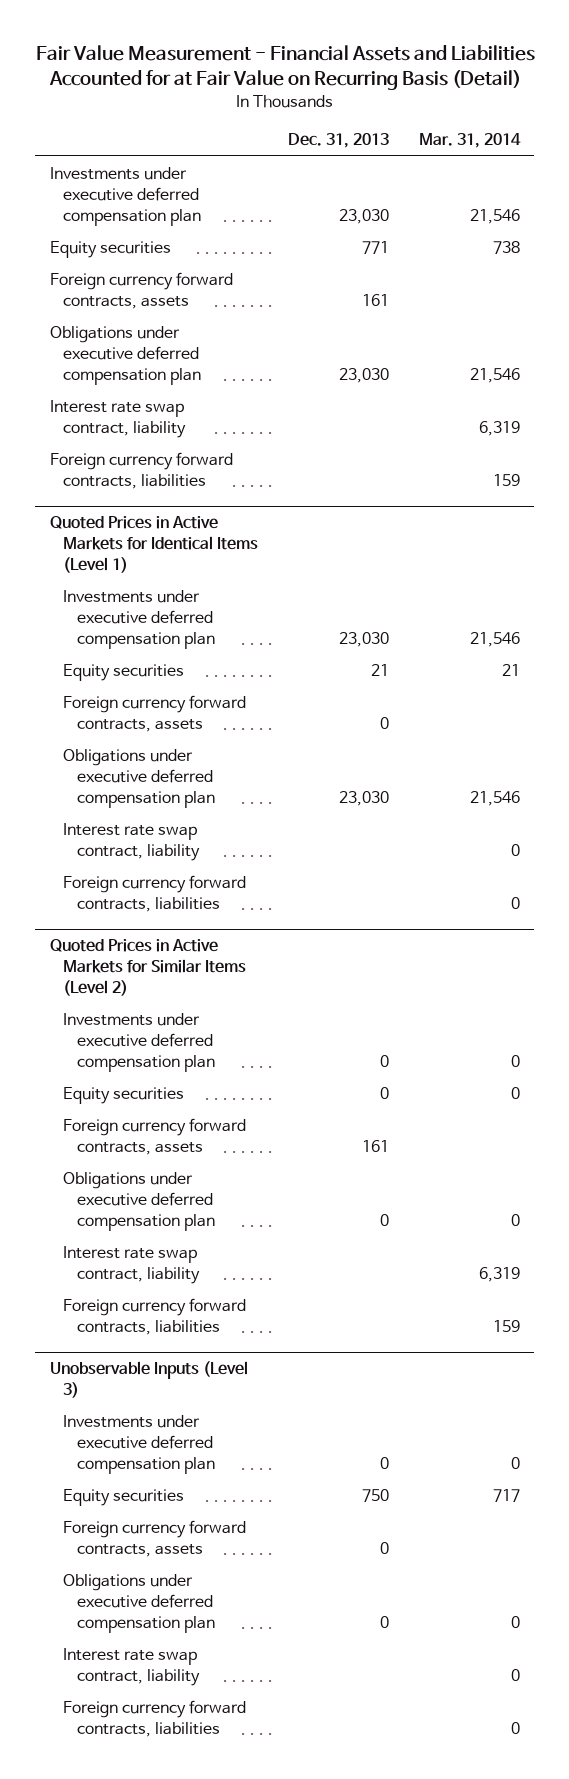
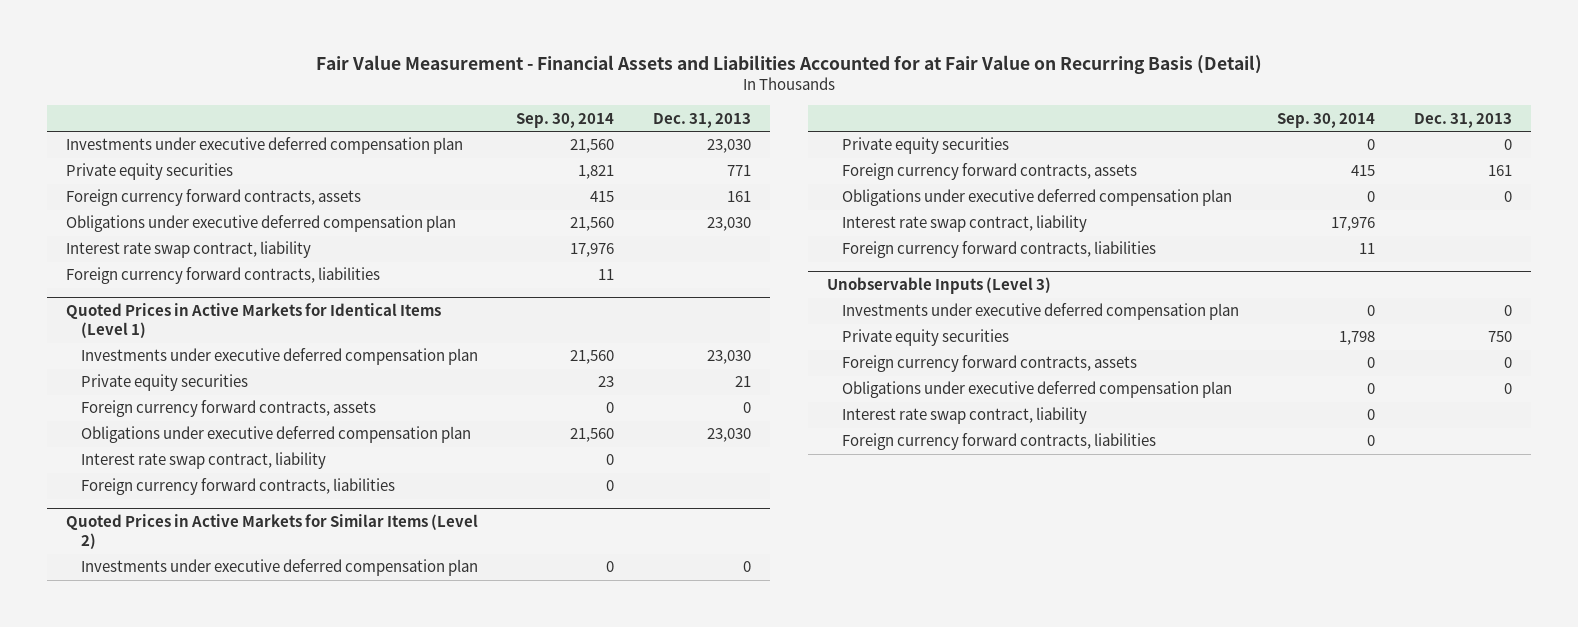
[418,133,521,149] Mar. 31, 2014 -> none
none -> [516,112,615,128] Sep. 30, 2014
[49,240,171,258] Equity securities -> [65,163,233,181] Private equity securities
[63,663,185,681] Equity securities -> [80,374,248,392] Private equity securities
[63,1086,185,1104] Equity securities -> [841,137,1009,155] Private equity securities
[63,1488,185,1506] Equity securities -> [841,329,1009,347] Private equity securities

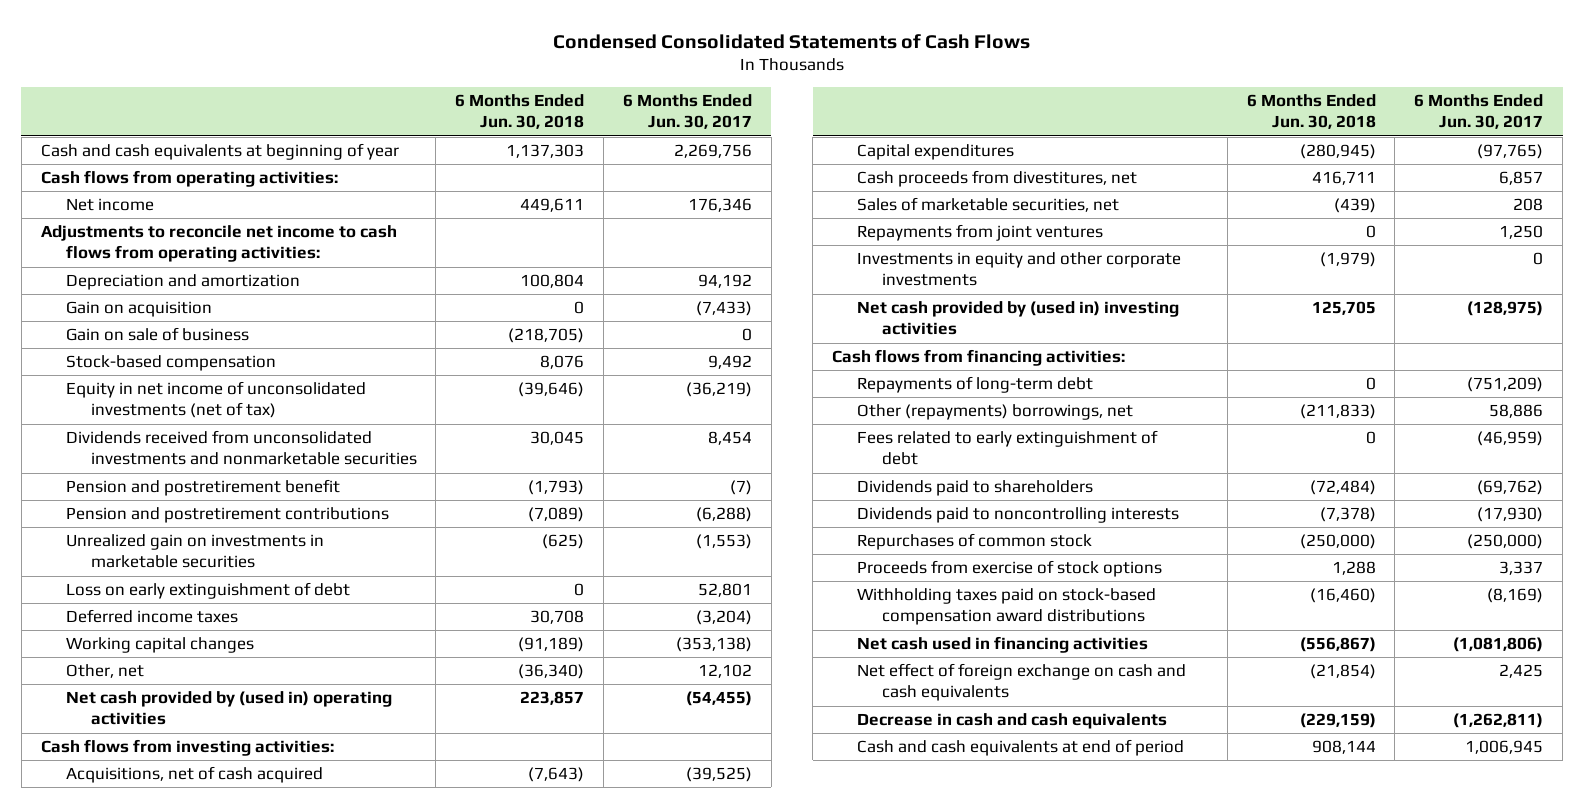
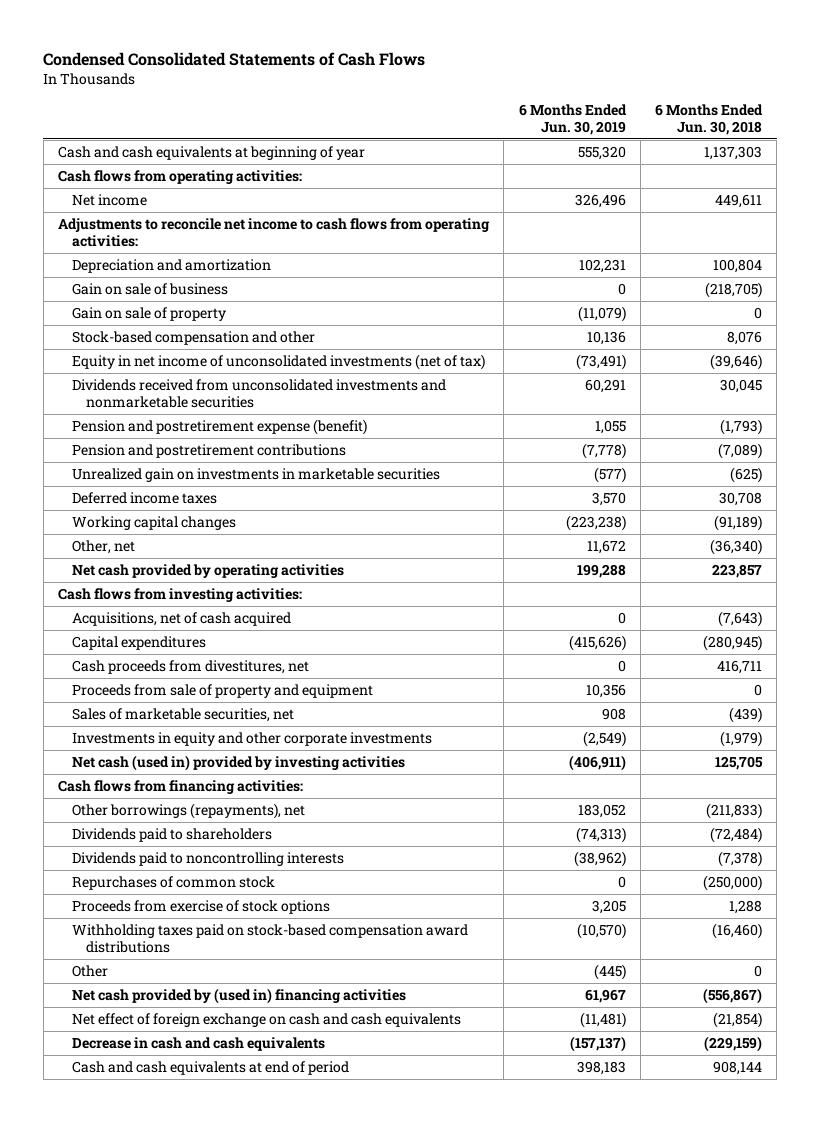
[622,93,752,130] 6 Months Ended Jun. 30, 2017 -> none
none -> [518,104,627,135] 6 Months Ended Jun. 30, 2019
[65,301,212,318] Gain on acquisition -> none
none -> [71,307,226,322] Gain on sale of property
[65,355,276,372] Stock-based compensation -> [71,331,315,346] Stock-based compensation and other
[65,479,340,497] Pension and postretirement benefit -> [71,419,367,436] Pension and postretirement expense (benefit)
[65,582,350,600] Loss on early extinguishment of debt -> none
[65,691,392,726] Net cash provided by (used in) operating activities -> [71,564,344,579] Net cash provided by operating activities
none -> [71,684,373,699] Proceeds from sale of property and equipment
[857,224,1104,242] Repayments from joint ventures -> none
[857,301,1180,336] Net cash provided by (used in) investing activities -> [71,755,405,772] Net cash (used in) provided by investing activities
[857,376,1094,394] Repayments of long-term debt -> none
[857,430,1159,466] Fees related to early extinguishment of debt -> none
[857,404,1134,421] Other (repayments) borrowings, net -> [71,803,305,820] Other borrowings (repayments), net
none -> [71,965,108,978] Other
[857,636,1149,654] Net cash used in financing activities -> [71,988,406,1005] Net cash provided by (used in) financing activities

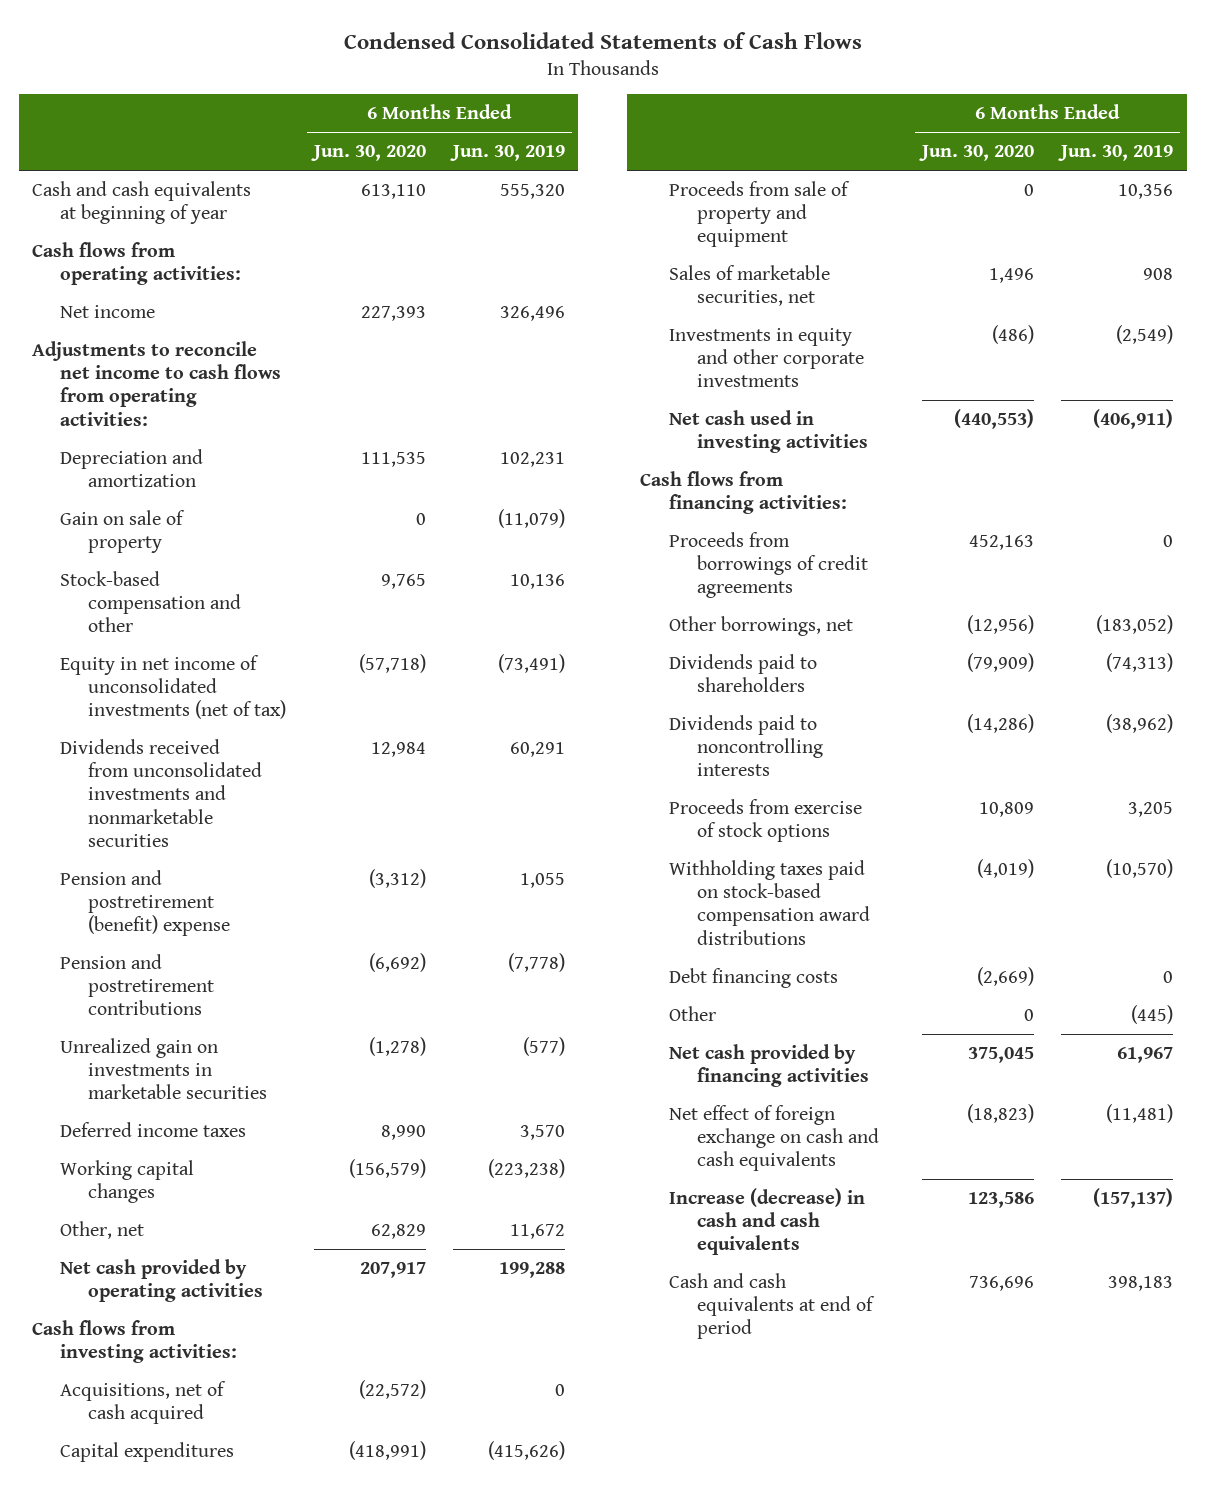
[655,104,764,135] 6 Months Ended Jun. 30, 2018 -> none
none -> [310,145,426,162] Jun. 30, 2020
[71,283,228,296] Gain on sale of business -> none
[71,419,367,436] Pension and postretirement expense (benefit) -> [60,870,231,937] Pension and postretirement (benefit) expense
[71,660,309,675] Cash proceeds from divestitures, net -> none
[71,755,405,772] Net cash (used in) provided by investing activities -> [668,410,868,454] Net cash used in investing activities
none -> [668,532,868,599] Proceeds from borrowings of credit agreements
[71,803,305,820] Other borrowings (repayments), net -> [668,616,853,637] Other borrowings, net
[577,804,626,819] 183,052 -> [1096,615,1174,635] (183,052)
[71,876,275,891] Repurchases of common stock -> none
none -> [668,968,838,989] Debt financing costs
[71,988,406,1005] Net cash provided by (used in) financing activities -> [668,1044,869,1088] Net cash provided by financing activities
[71,1037,325,1052] Decrease in cash and cash equivalents -> [668,1188,865,1256] Increase (decrease) in cash and cash equivalents

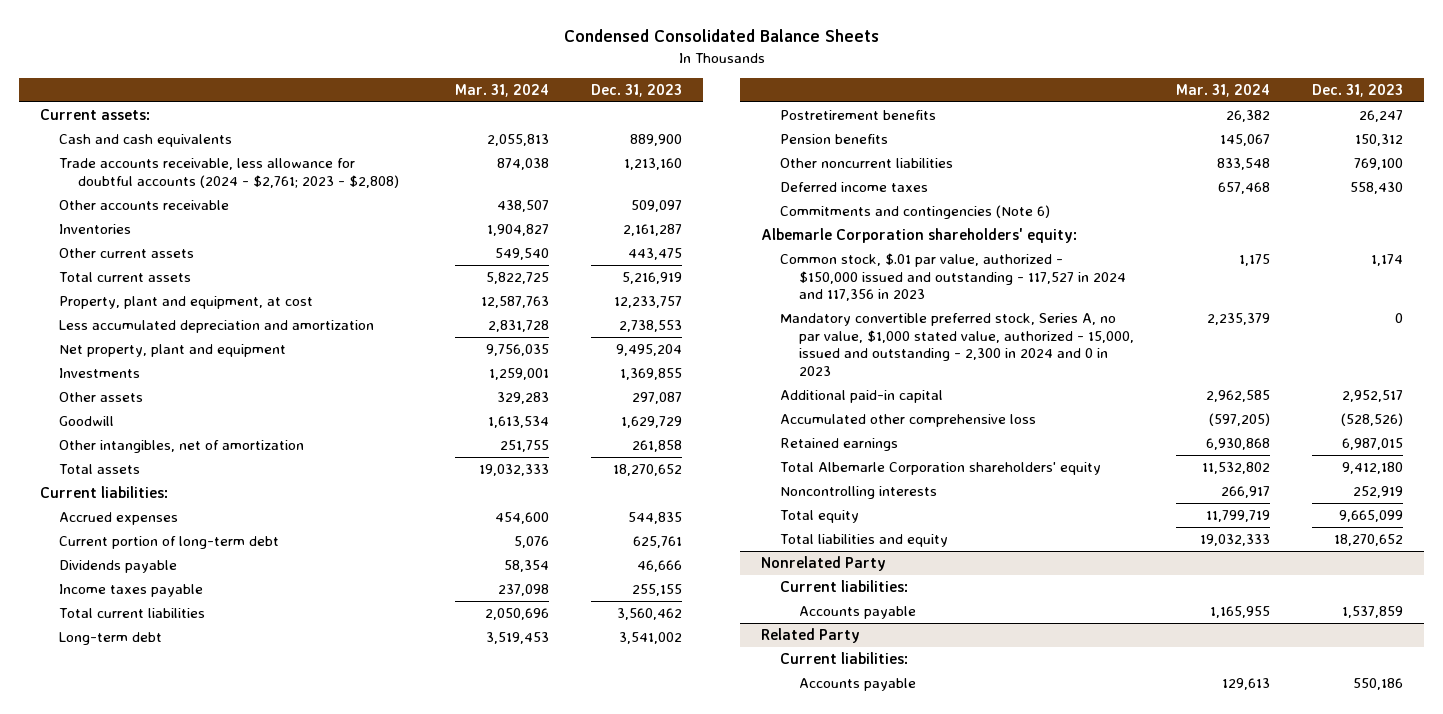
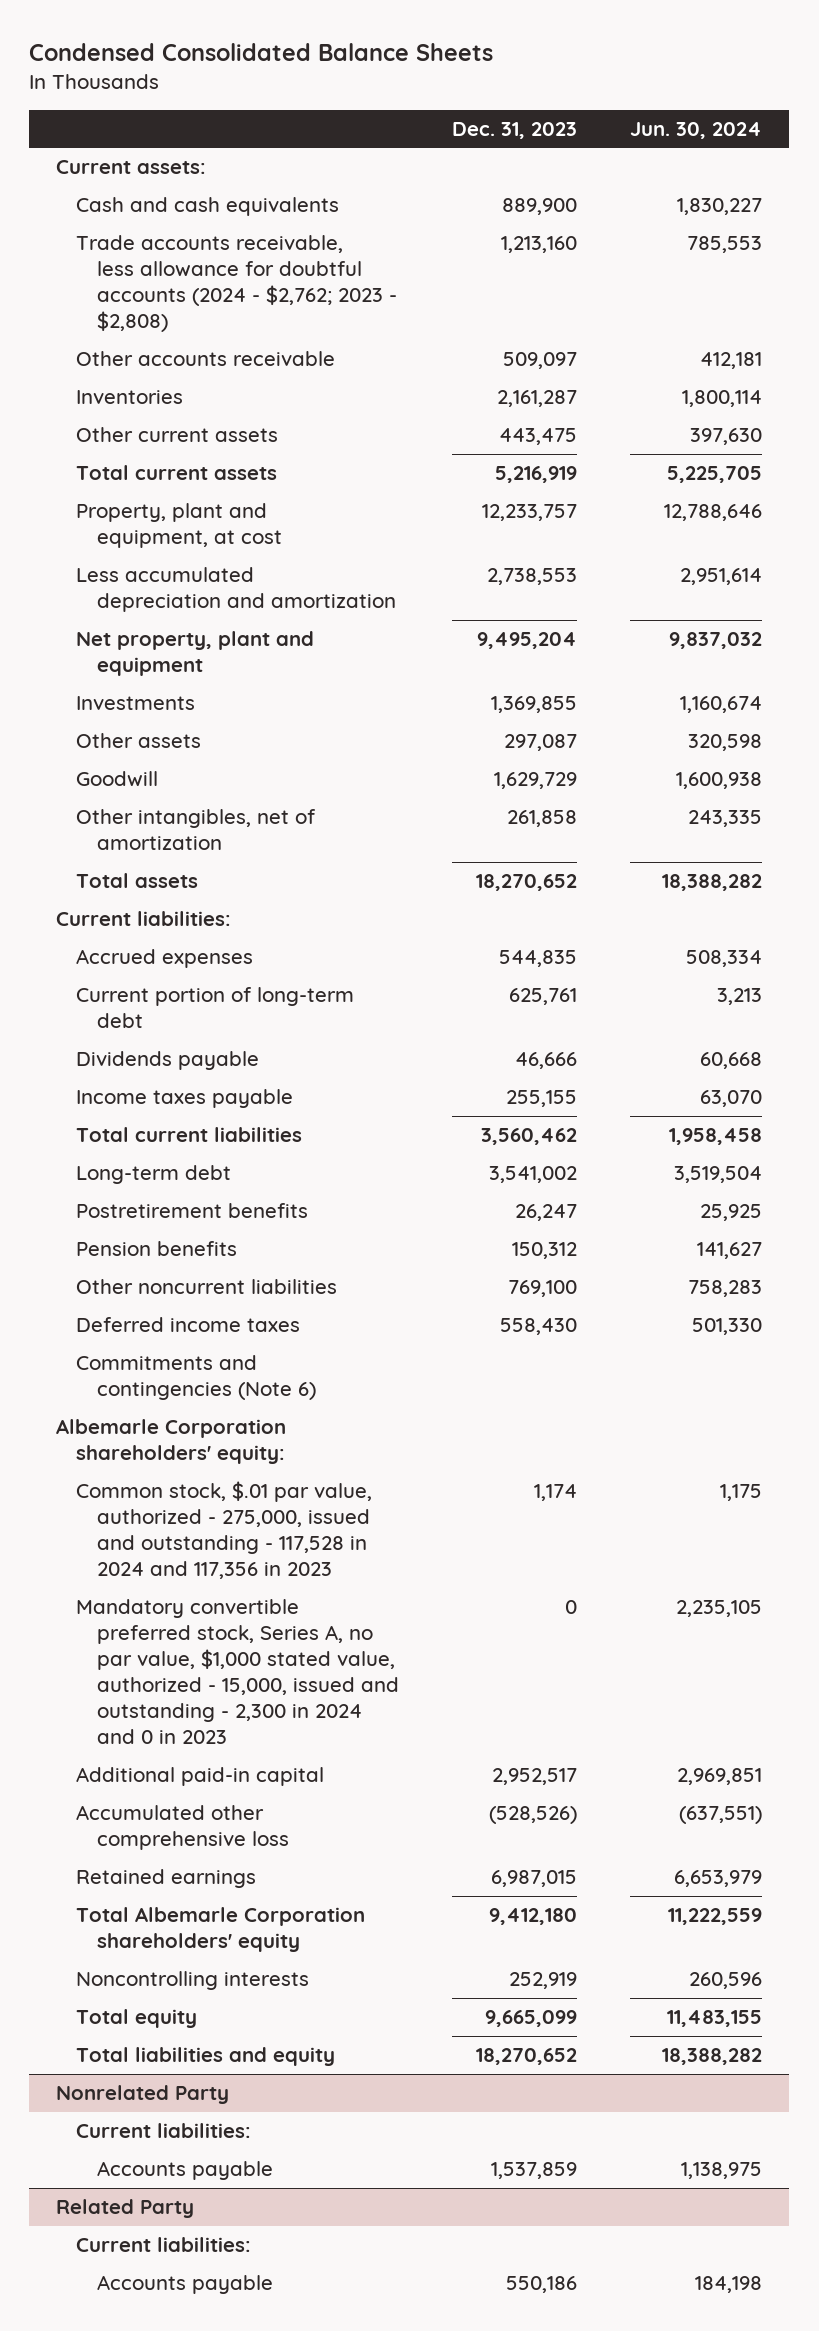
[454,83,549,97] Mar. 31, 2024 -> none
none -> [630,121,763,139] Jun. 30, 2024
[58,158,399,188] Trade accounts receivable, less allowance for doubtful accounts (2024 - $2,761; 2023 - $2,808) -> [76,235,397,333] Trade accounts receivable, less allowance for doubtful accounts (2024 - $2,762; 2023 - $2,808)
[779,253,1126,302] Common stock, $.01 par value, authorized - $150,000 issued and outstanding - 117,527 in 2024 and 117,356 in 2023 -> [76,1481,373,1580] Common stock, $.01 par value, authorized - 275,000, issued and outstanding - 117,528 in 2024 and 117,356 in 2023

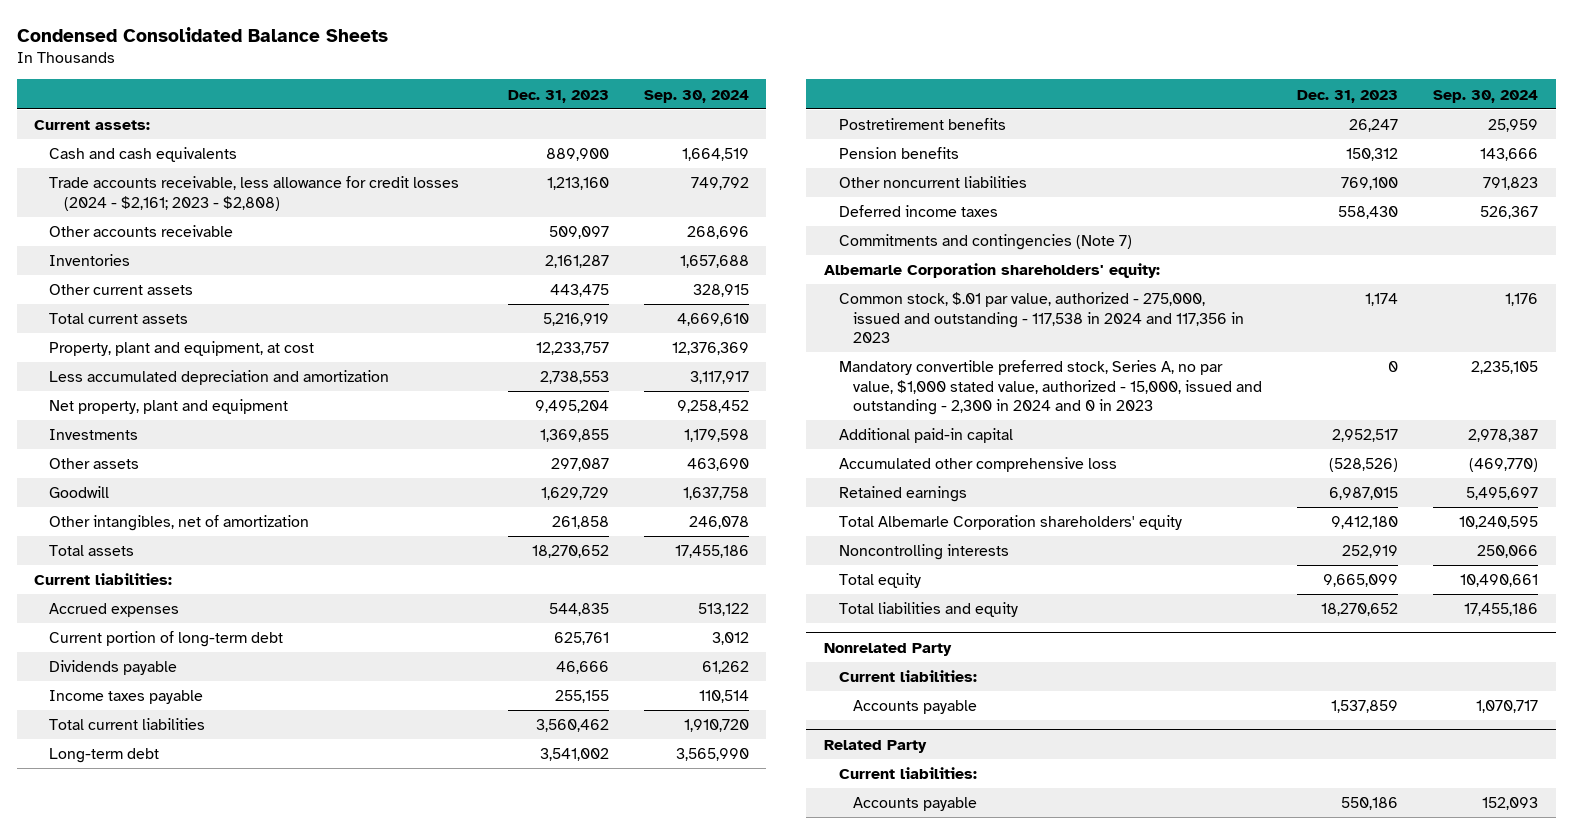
[630,121,763,139] Jun. 30, 2024 -> none
none -> [643,89,749,103] Sep. 30, 2024
[76,235,397,333] Trade accounts receivable, less allowance for doubtful accounts (2024 - $2,762; 2023 - $2,808) -> [49,176,460,211] Trade accounts receivable, less allowance for credit losses (2024 - $2,161; 2023 - $2,808)
[76,1355,316,1401] Commitments and contingencies (Note 6) -> [838,234,1132,251] Commitments and contingencies (Note 7)
[76,1481,373,1580] Common stock, $.01 par value, authorized - 275,000, issued and outstanding - 117,528 in 2024 and 117,356 in 2023 -> [838,292,1245,343] Common stock, $.01 par value, authorized - 275,000, issued and outstanding - 117,538 in 2024 and 117,356 in 2023

